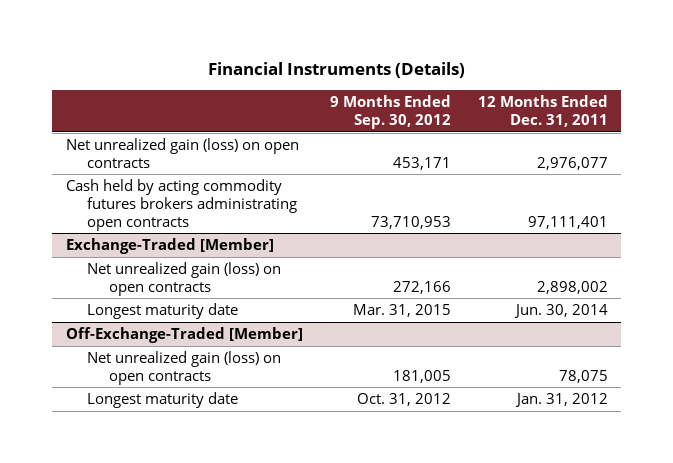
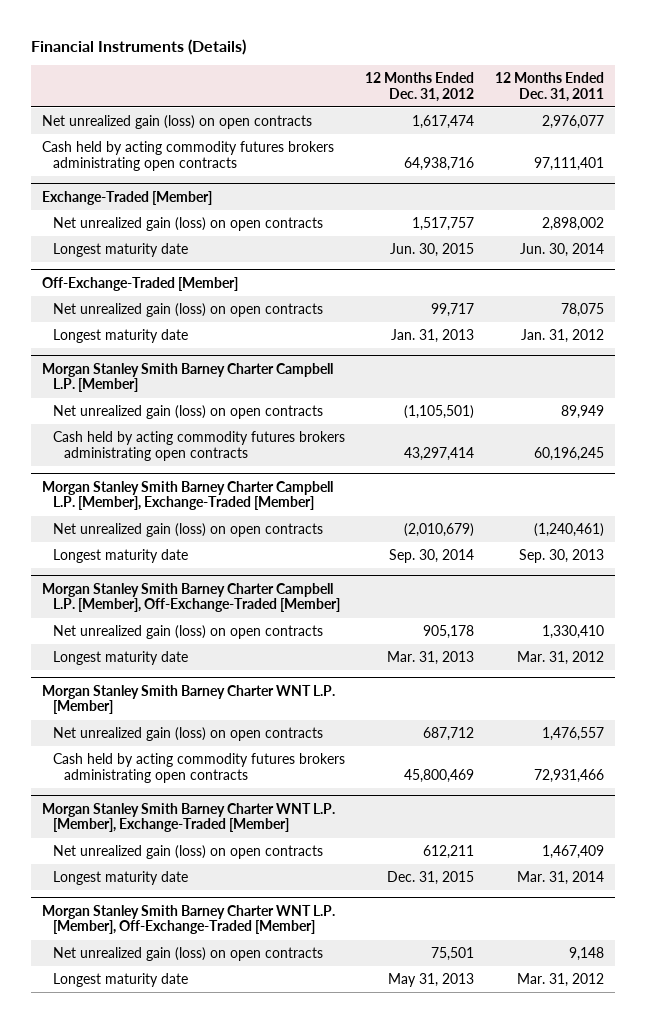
[329,95,451,130] 9 Months Ended Sep. 30, 2012 -> none
none -> [365,71,475,102] 12 Months Ended Dec. 31, 2012
none -> [41,362,333,393] Morgan Stanley Smith Barney Charter Campbell L.P. [Member]
none -> [52,404,323,419] Net unrealized gain (loss) on open contracts
none -> [52,430,345,461] Cash held by acting commodity futures brokers administrating open contracts
none -> [41,480,333,511] Morgan Stanley Smith Barney Charter Campbell L.P. [Member], Exchange-Traded [Member]
none -> [52,522,323,537] Net unrealized gain (loss) on open contracts
none -> [52,548,188,563] Longest maturity date
none -> [41,582,340,613] Morgan Stanley Smith Barney Charter Campbell L.P. [Member], Off-Exchange-Traded [Member]
none -> [52,624,323,639] Net unrealized gain (loss) on open contracts
none -> [52,650,188,665] Longest maturity date
none -> [41,684,335,715] Morgan Stanley Smith Barney Charter WNT L.P. [Member]
none -> [52,726,323,741] Net unrealized gain (loss) on open contracts
none -> [52,752,345,783] Cash held by acting commodity futures brokers administrating open contracts
none -> [41,802,335,833] Morgan Stanley Smith Barney Charter WNT L.P. [Member], Exchange-Traded [Member]
none -> [52,844,323,859] Net unrealized gain (loss) on open contracts
none -> [52,870,188,885] Longest maturity date
none -> [41,904,335,935] Morgan Stanley Smith Barney Charter WNT L.P. [Member], Off-Exchange-Traded [Member]
none -> [52,946,323,961] Net unrealized gain (loss) on open contracts
none -> [52,972,188,987] Longest maturity date

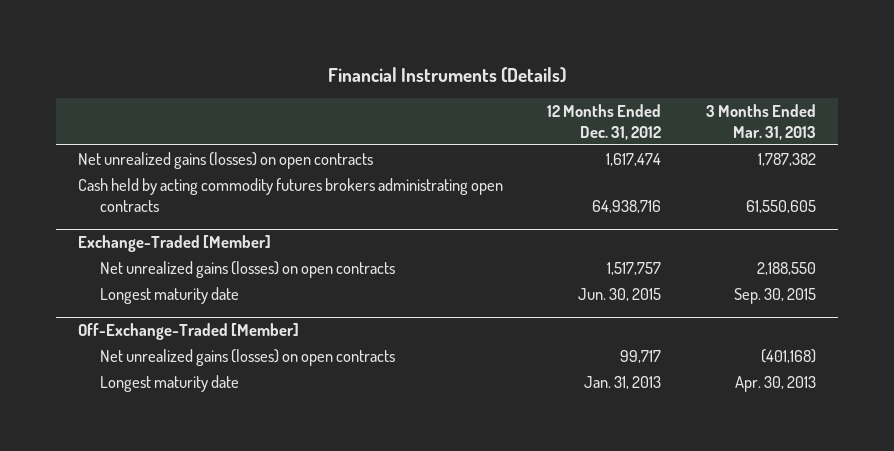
[495,71,605,102] 12 Months Ended Dec. 31, 2011 -> none
none -> [705,103,816,140] 3 Months Ended Mar. 31, 2013
[41,114,312,129] Net unrealized gain (loss) on open contracts -> [78,151,374,169] Net unrealized gains (losses) on open contracts
[52,216,323,231] Net unrealized gain (loss) on open contracts -> [100,260,396,278] Net unrealized gains (losses) on open contracts
[52,302,323,317] Net unrealized gain (loss) on open contracts -> [100,348,396,366] Net unrealized gains (losses) on open contracts
[41,362,333,393] Morgan Stanley Smith Barney Charter Campbell L.P. [Member] -> none
[52,404,323,419] Net unrealized gain (loss) on open contracts -> none
[52,430,345,461] Cash held by acting commodity futures brokers administrating open contracts -> none
[41,480,333,511] Morgan Stanley Smith Barney Charter Campbell L.P. [Member], Exchange-Traded [Member] -> none
[52,522,323,537] Net unrealized gain (loss) on open contracts -> none
[52,548,188,563] Longest maturity date -> none
[41,582,340,613] Morgan Stanley Smith Barney Charter Campbell L.P. [Member], Off-Exchange-Traded [Member] -> none
[52,624,323,639] Net unrealized gain (loss) on open contracts -> none
[52,650,188,665] Longest maturity date -> none
[41,684,335,715] Morgan Stanley Smith Barney Charter WNT L.P. [Member] -> none
[52,726,323,741] Net unrealized gain (loss) on open contracts -> none
[52,752,345,783] Cash held by acting commodity futures brokers administrating open contracts -> none
[41,802,335,833] Morgan Stanley Smith Barney Charter WNT L.P. [Member], Exchange-Traded [Member] -> none
[52,844,323,859] Net unrealized gain (loss) on open contracts -> none
[52,870,188,885] Longest maturity date -> none
[41,904,335,935] Morgan Stanley Smith Barney Charter WNT L.P. [Member], Off-Exchange-Traded [Member] -> none
[52,946,323,961] Net unrealized gain (loss) on open contracts -> none
[52,972,188,987] Longest maturity date -> none

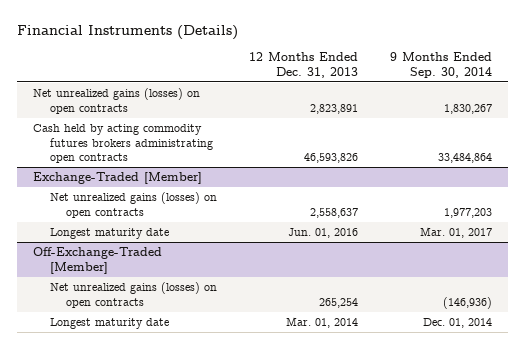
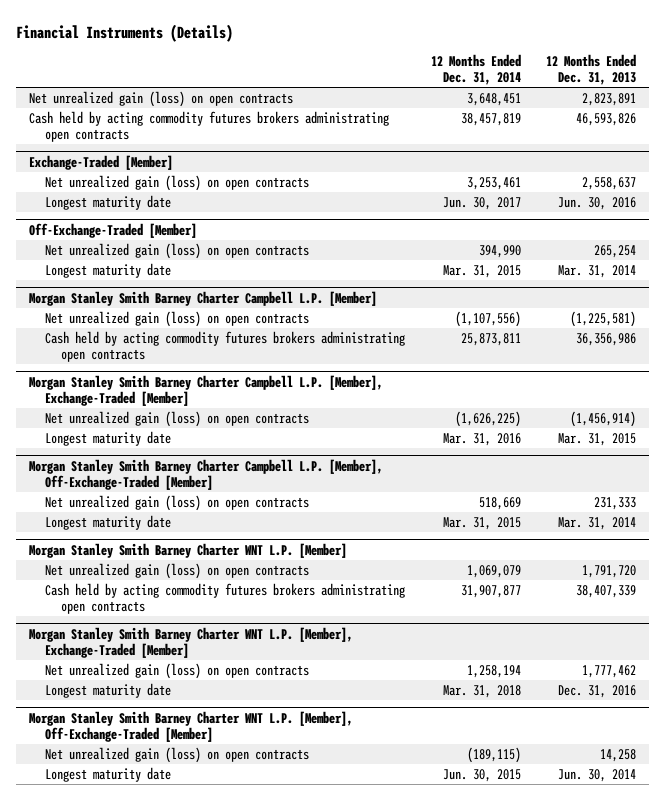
[389,52,492,78] 9 Months Ended Sep. 30, 2014 -> none
none -> [430,54,521,86] 12 Months Ended Dec. 31, 2014
[33,88,201,114] Net unrealized gains (losses) on open contracts -> [28,90,293,107] Net unrealized gain (loss) on open contracts
[49,192,217,218] Net unrealized gains (losses) on open contracts -> [45,174,310,191] Net unrealized gain (loss) on open contracts
[287,228,358,239] Jun. 01, 2016 -> [558,196,637,210] Jun. 30, 2016
[49,282,217,308] Net unrealized gains (losses) on open contracts -> [45,242,310,259] Net unrealized gain (loss) on open contracts
[285,317,358,329] Mar. 01, 2014 -> [558,264,637,278] Mar. 31, 2014
none -> [28,290,377,306] Morgan Stanley Smith Barney Charter Campbell L.P. [Member]
none -> [45,310,310,327] Net unrealized gain (loss) on open contracts
none -> [45,330,406,362] Cash held by acting commodity futures brokers administrating open contracts
none -> [28,374,383,406] Morgan Stanley Smith Barney Charter Campbell L.P. [Member], Exchange-Traded [Member]
none -> [45,410,310,427] Net unrealized gain (loss) on open contracts
none -> [45,430,172,446] Longest maturity date
none -> [28,458,383,490] Morgan Stanley Smith Barney Charter Campbell L.P. [Member], Off-Exchange-Traded [Member]
none -> [45,494,310,511] Net unrealized gain (loss) on open contracts
none -> [45,514,172,530] Longest maturity date
none -> [28,542,347,558] Morgan Stanley Smith Barney Charter WNT L.P. [Member]
none -> [45,562,310,579] Net unrealized gain (loss) on open contracts
none -> [45,582,406,614] Cash held by acting commodity futures brokers administrating open contracts
none -> [28,626,353,658] Morgan Stanley Smith Barney Charter WNT L.P. [Member], Exchange-Traded [Member]
none -> [45,662,310,679] Net unrealized gain (loss) on open contracts
none -> [45,682,172,698] Longest maturity date
none -> [28,710,353,742] Morgan Stanley Smith Barney Charter WNT L.P. [Member], Off-Exchange-Traded [Member]
none -> [45,746,310,763] Net unrealized gain (loss) on open contracts
none -> [45,766,172,782] Longest maturity date

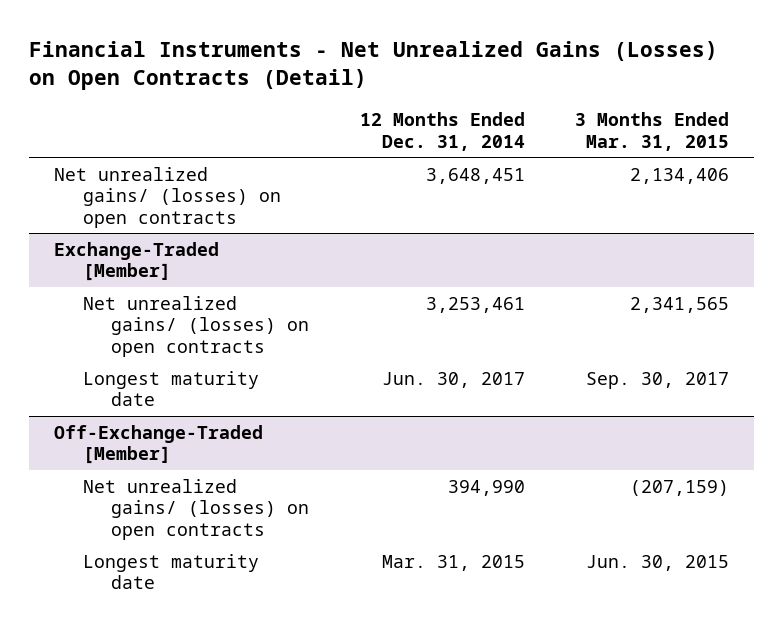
[16,23,234,42] Financial Instruments (Details) -> [28,41,718,91] Financial Instruments - Net Unrealized Gains (Losses) on Open Contracts (Detail)
[546,54,637,86] 12 Months Ended Dec. 31, 2013 -> none
none -> [574,112,729,151] 3 Months Ended Mar. 31, 2015
[28,110,389,142] Cash held by acting commodity futures brokers administrating open contracts -> none
[28,90,293,107] Net unrealized gain (loss) on open contracts -> [53,166,281,228] Net unrealized gains/ (losses) on open contracts
[45,174,310,191] Net unrealized gain (loss) on open contracts -> [82,295,310,357] Net unrealized gains/ (losses) on open contracts
[45,262,172,278] Longest maturity date -> none
[28,290,377,306] Morgan Stanley Smith Barney Charter Campbell L.P. [Member] -> none
[45,310,310,327] Net unrealized gain (loss) on open contracts -> none
[45,330,406,362] Cash held by acting commodity futures brokers administrating open contracts -> none
[28,374,383,406] Morgan Stanley Smith Barney Charter Campbell L.P. [Member], Exchange-Traded [Member] -> none
[45,410,310,427] Net unrealized gain (loss) on open contracts -> none
[45,430,172,446] Longest maturity date -> none
[28,458,383,490] Morgan Stanley Smith Barney Charter Campbell L.P. [Member], Off-Exchange-Traded [Member] -> none
[45,494,310,511] Net unrealized gain (loss) on open contracts -> none
[45,242,310,259] Net unrealized gain (loss) on open contracts -> [82,478,310,540] Net unrealized gains/ (losses) on open contracts
[28,542,347,558] Morgan Stanley Smith Barney Charter WNT L.P. [Member] -> none
[45,562,310,579] Net unrealized gain (loss) on open contracts -> none
[45,582,406,614] Cash held by acting commodity futures brokers administrating open contracts -> none
[28,626,353,658] Morgan Stanley Smith Barney Charter WNT L.P. [Member], Exchange-Traded [Member] -> none
[45,662,310,679] Net unrealized gain (loss) on open contracts -> none
[45,682,172,698] Longest maturity date -> none
[28,710,353,742] Morgan Stanley Smith Barney Charter WNT L.P. [Member], Off-Exchange-Traded [Member] -> none
[45,746,310,763] Net unrealized gain (loss) on open contracts -> none
[45,766,172,782] Longest maturity date -> none

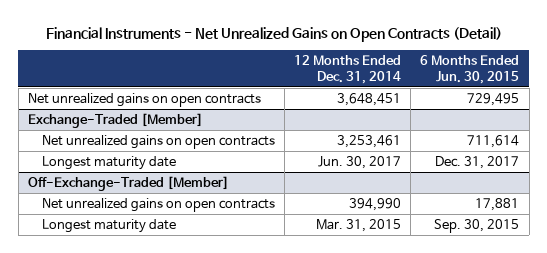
[28,41,718,91] Financial Instruments - Net Unrealized Gains (Losses) on Open Contracts (Detail) -> [45,26,502,42] Financial Instruments - Net Unrealized Gains on Open Contracts (Detail)
[574,112,729,151] 3 Months Ended Mar. 31, 2015 -> none
none -> [420,54,520,84] 6 Months Ended Jun. 30, 2015
[53,166,281,228] Net unrealized gains/ (losses) on open contracts -> [28,93,262,108] Net unrealized gains on open contracts
[82,295,310,357] Net unrealized gains/ (losses) on open contracts -> [41,135,275,150] Net unrealized gains on open contracts
[82,478,310,540] Net unrealized gains/ (losses) on open contracts -> [41,198,275,213] Net unrealized gains on open contracts

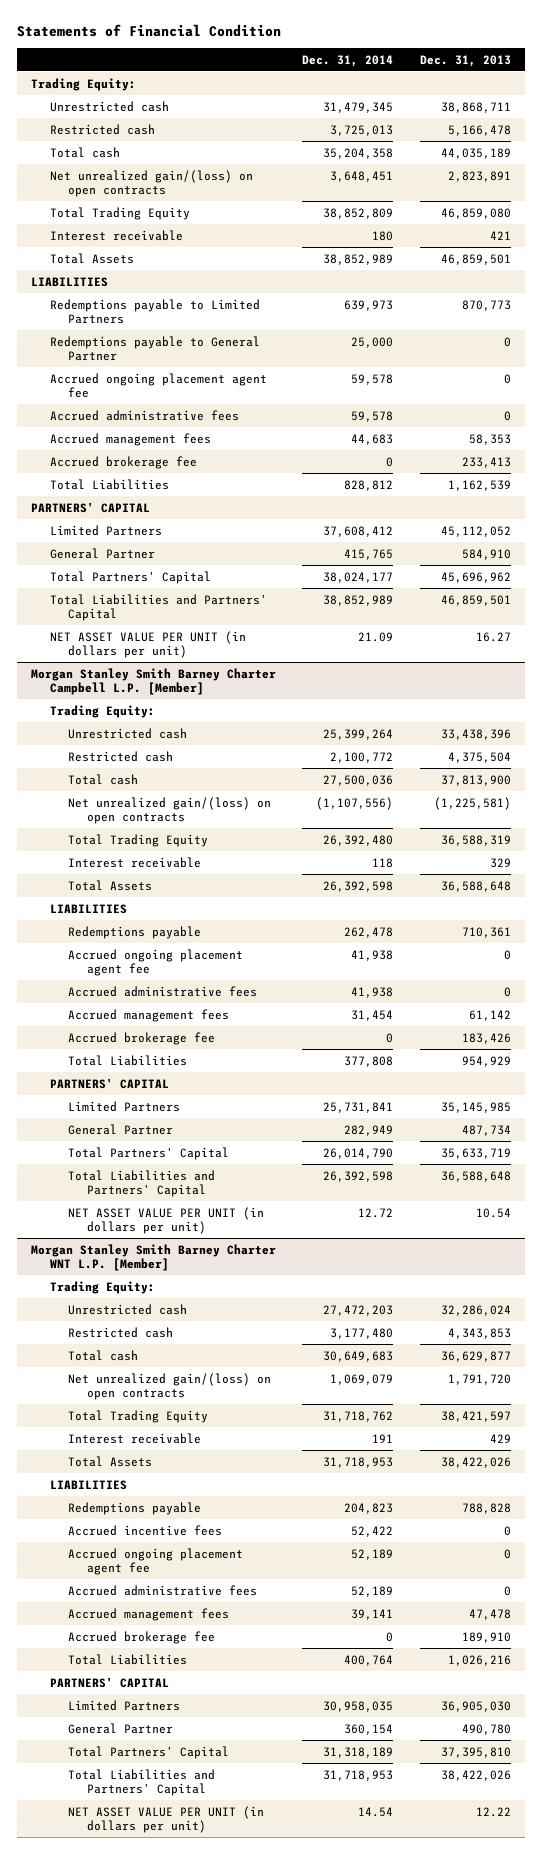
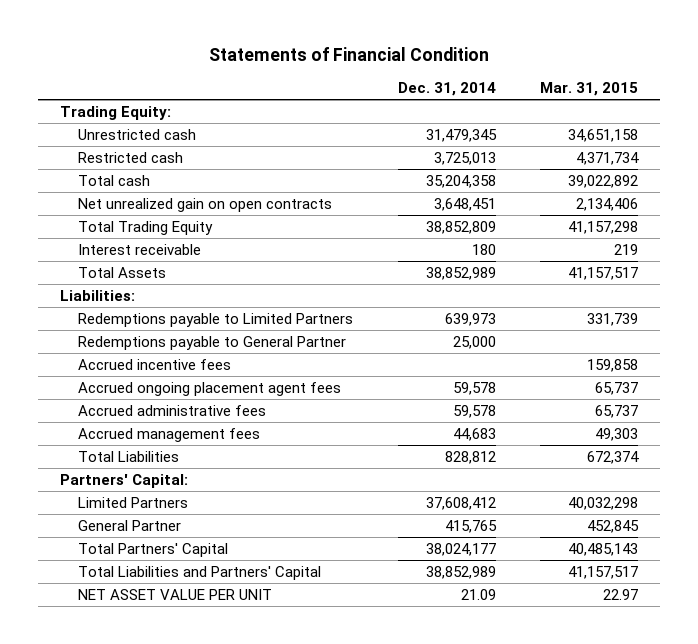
[420,54,512,67] Dec. 31, 2013 -> none
none -> [540,82,639,97] Mar. 31, 2015
[49,169,253,198] Net unrealized gain/(loss) on open contracts -> [78,197,333,212] Net unrealized gain on open contracts
[30,276,108,287] LIABILITIES -> [59,289,135,301] Liabilities:
none -> [78,358,232,370] Accrued incentive fees
[49,372,267,399] Accrued ongoing placement agent fee -> [78,381,342,396] Accrued ongoing placement agent fees
[49,455,197,469] Accrued brokerage fee -> none
[30,501,150,513] PARTNERS' CAPITAL -> [59,473,188,488] Partners' Capital:
[30,667,276,696] Morgan Stanley Smith Barney Charter Campbell L.P. [Member] -> none
[49,704,155,718] Trading Equity: -> none
[68,727,188,739] Unrestricted cash -> none
[68,750,174,762] Restricted cash -> none
[68,773,139,785] Total cash -> none
[68,796,272,825] Net unrealized gain/(loss) on open contracts -> none
[68,833,209,847] Total Trading Equity -> none
[68,856,202,868] Interest receivable -> none
[68,879,153,891] Total Assets -> none
[49,903,127,914] LIABILITIES -> none
[68,925,202,939] Redemptions payable -> none
[68,948,244,977] Accrued ongoing placement agent fee -> none
[68,985,258,997] Accrued administrative fees -> none
[68,1008,230,1022] Accrued management fees -> none
[68,1031,216,1045] Accrued brokerage fee -> none
[68,1054,188,1066] Total Liabilities -> none
[49,1077,169,1089] PARTNERS' CAPITAL -> none
[68,1100,181,1112] Limited Partners -> none
[68,1123,174,1135] General Partner -> none
[68,1146,230,1160] Total Partners' Capital -> none
[68,1169,216,1198] Total Liabilities and Partners' Capital -> none
[68,1206,265,1235] NET ASSET VALUE PER UNIT (in dollars per unit) -> none
[30,1243,276,1272] Morgan Stanley Smith Barney Charter WNT L.P. [Member] -> none
[49,1280,155,1294] Trading Equity: -> none
[68,1303,188,1315] Unrestricted cash -> none
[68,1326,174,1338] Restricted cash -> none
[68,1349,139,1361] Total cash -> none
[68,1372,272,1401] Net unrealized gain/(loss) on open contracts -> none
[68,1409,209,1423] Total Trading Equity -> none
[68,1432,202,1444] Interest receivable -> none
[68,1455,153,1467] Total Assets -> none
[49,1479,127,1490] LIABILITIES -> none
[68,1501,202,1515] Redemptions payable -> none
[68,1524,223,1536] Accrued incentive fees -> none
[68,1547,244,1576] Accrued ongoing placement agent fee -> none
[68,1584,258,1596] Accrued administrative fees -> none
[68,1607,230,1621] Accrued management fees -> none
[68,1630,216,1644] Accrued brokerage fee -> none
[68,1653,188,1665] Total Liabilities -> none
[49,1676,169,1688] PARTNERS' CAPITAL -> none
[68,1699,181,1711] Limited Partners -> none
[68,1722,174,1734] General Partner -> none
[68,1745,230,1759] Total Partners' Capital -> none
[68,1768,216,1797] Total Liabilities and Partners' Capital -> none
[68,1805,265,1834] NET ASSET VALUE PER UNIT (in dollars per unit) -> none
[49,630,246,659] NET ASSET VALUE PER UNIT (in dollars per unit) -> [78,588,273,600] NET ASSET VALUE PER UNIT

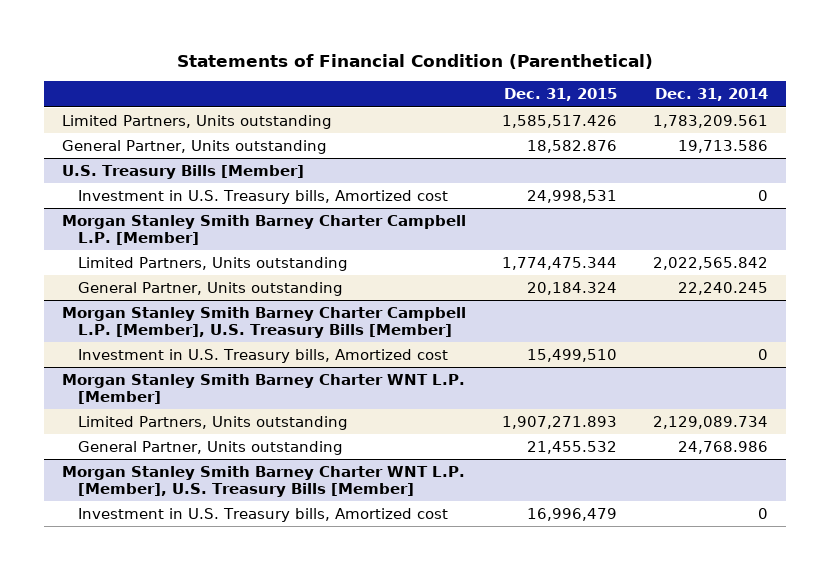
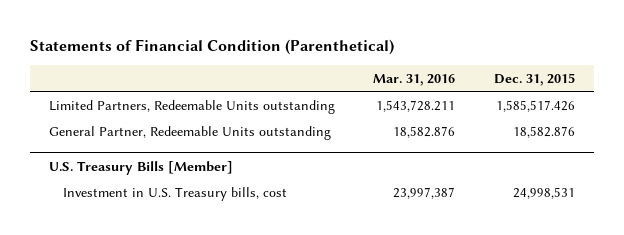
[655,88,769,102] Dec. 31, 2014 -> none
none -> [373,73,456,86] Mar. 31, 2016
[61,115,332,130] Limited Partners, Units outstanding -> [48,99,335,114] Limited Partners, Redeemable Units outstanding
[61,140,327,155] General Partner, Units outstanding -> [48,125,331,140] General Partner, Redeemable Units outstanding
[61,215,466,246] Morgan Stanley Smith Barney Charter Campbell L.P. [Member] -> none
[77,257,348,272] Limited Partners, Units outstanding -> none
[77,282,343,297] General Partner, Units outstanding -> none
[61,307,466,339] Morgan Stanley Smith Barney Charter Campbell L.P. [Member], U.S. Treasury Bills [Member] -> none
[77,349,448,364] Investment in U.S. Treasury bills, Amortized cost -> none
[61,374,465,405] Morgan Stanley Smith Barney Charter WNT L.P. [Member] -> none
[77,416,348,431] Limited Partners, Units outstanding -> none
[77,441,343,456] General Partner, Units outstanding -> none
[61,466,465,498] Morgan Stanley Smith Barney Charter WNT L.P. [Member], U.S. Treasury Bills [Member] -> none
[77,508,448,523] Investment in U.S. Treasury bills, Amortized cost -> none
[77,190,448,205] Investment in U.S. Treasury bills, Amortized cost -> [62,186,287,201] Investment in U.S. Treasury bills, cost

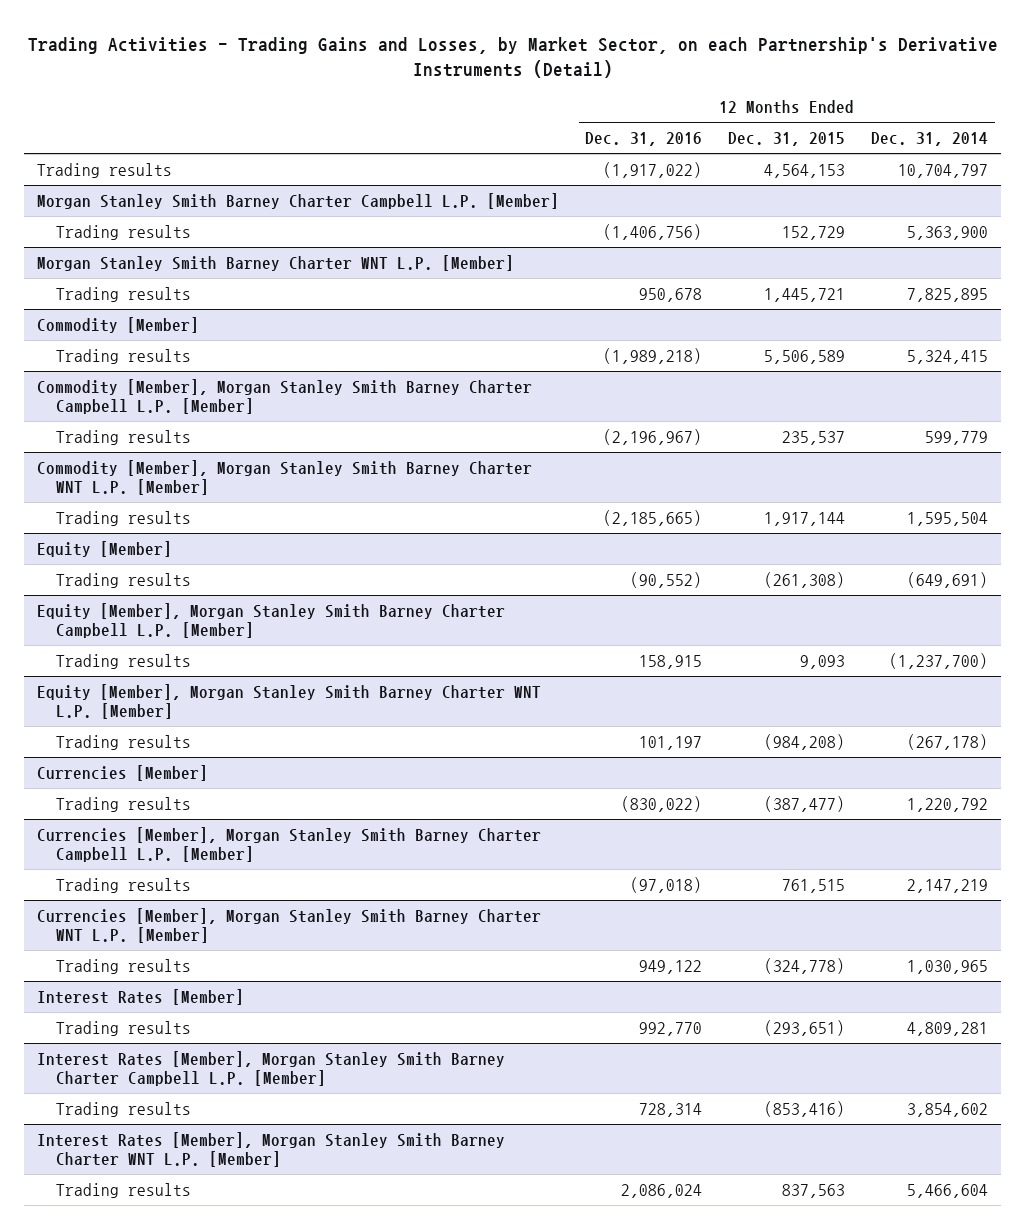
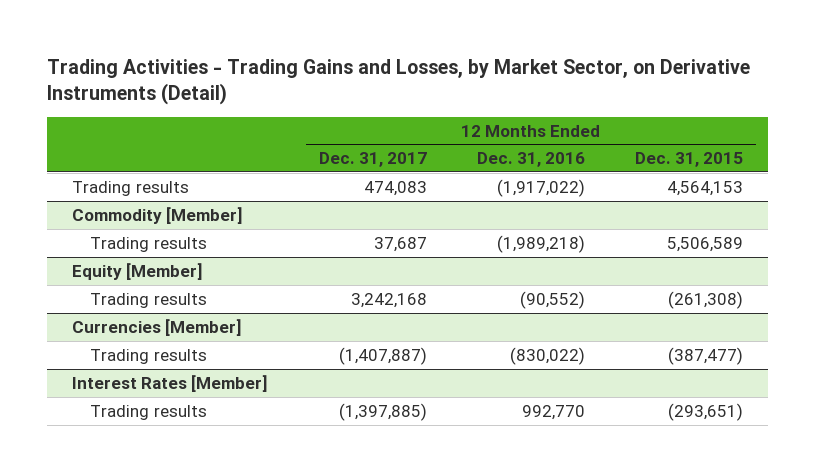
[27,36,998,79] Trading Activities - Trading Gains and Losses, by Market Sector, on each Partnership's Derivative Instruments (Detail) -> [47,58,751,105] Trading Activities - Trading Gains and Losses, by Market Sector, on Derivative Instruments (Detail)
[871,132,989,147] Dec. 31, 2014 -> none
none -> [318,152,427,168] Dec. 31, 2017
[37,192,560,209] Morgan Stanley Smith Barney Charter Campbell L.P. [Member] -> none
[56,224,192,240] Trading results -> none
[37,254,515,271] Morgan Stanley Smith Barney Charter WNT L.P. [Member] -> none
[56,286,192,302] Trading results -> none
[37,378,533,414] Commodity [Member], Morgan Stanley Smith Barney Charter Campbell L.P. [Member] -> none
[56,429,192,445] Trading results -> none
[37,459,533,495] Commodity [Member], Morgan Stanley Smith Barney Charter WNT L.P. [Member] -> none
[56,510,192,526] Trading results -> none
[37,602,506,638] Equity [Member], Morgan Stanley Smith Barney Charter Campbell L.P. [Member] -> none
[56,653,192,669] Trading results -> none
[37,683,542,719] Equity [Member], Morgan Stanley Smith Barney Charter WNT L.P. [Member] -> none
[56,734,192,750] Trading results -> none
[37,826,542,862] Currencies [Member], Morgan Stanley Smith Barney Charter Campbell L.P. [Member] -> none
[56,877,192,893] Trading results -> none
[37,907,542,943] Currencies [Member], Morgan Stanley Smith Barney Charter WNT L.P. [Member] -> none
[56,958,192,974] Trading results -> none
[37,1050,506,1086] Interest Rates [Member], Morgan Stanley Smith Barney Charter Campbell L.P. [Member] -> none
[56,1101,192,1117] Trading results -> none
[37,1131,506,1167] Interest Rates [Member], Morgan Stanley Smith Barney Charter WNT L.P. [Member] -> none
[56,1182,192,1198] Trading results -> none

